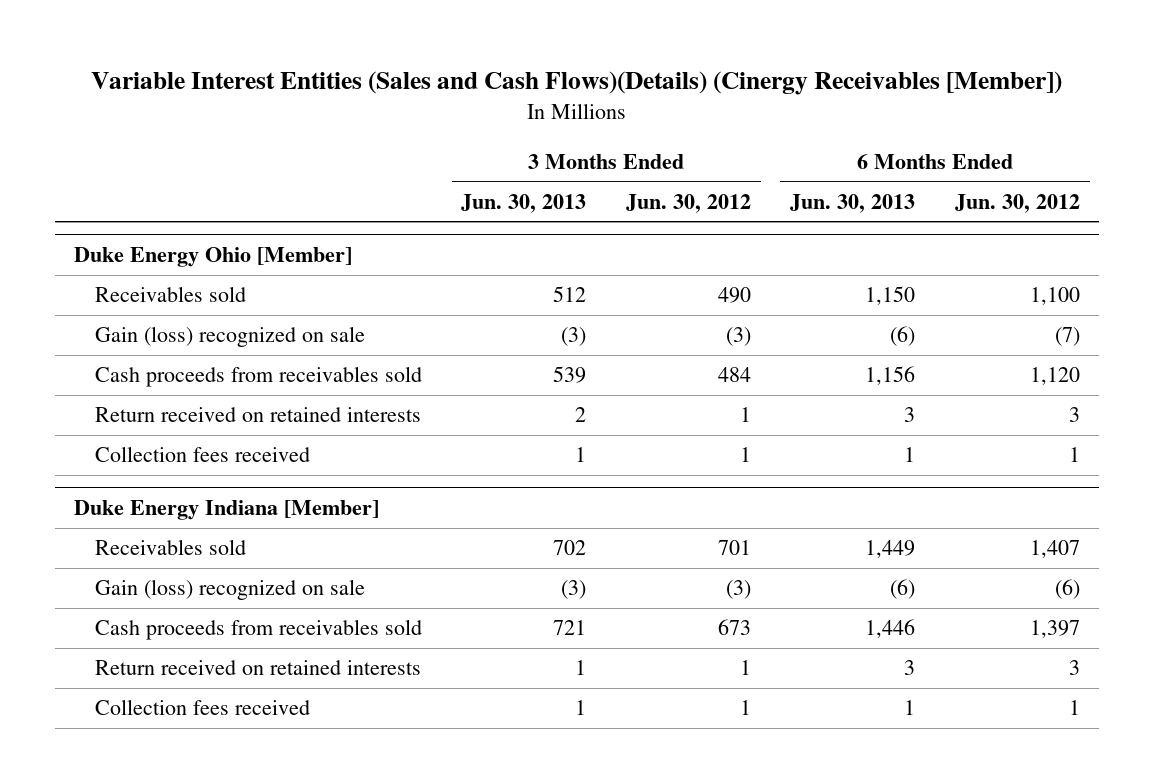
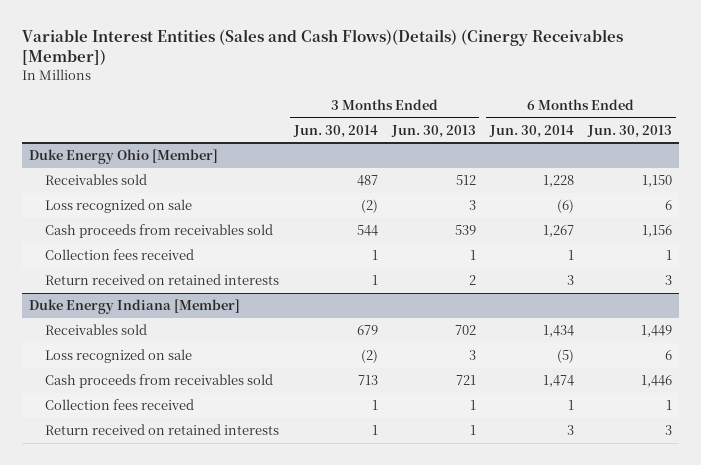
[625,193,751,213] Jun. 30, 2012 -> none
[954,193,1080,213] Jun. 30, 2012 -> none
none -> [292,124,378,138] Jun. 30, 2014
none -> [488,124,574,138] Jun. 30, 2014
[94,326,365,348] Gain (loss) recognized on sale -> [45,199,193,214] Loss recognized on sale
[561,327,587,347] (3) -> [468,200,476,211] 3
[890,326,916,347] (6) -> [665,200,673,211] 6
[94,407,421,423] Return received on retained interests -> [45,274,280,286] Return received on retained interests
[94,579,365,601] Gain (loss) recognized on sale -> [45,349,193,364] Loss recognized on sale
[561,580,587,600] (3) -> [468,350,476,361] 3
[890,579,916,600] (6) -> [665,350,673,361] 6
[94,660,421,676] Return received on retained interests -> [45,424,280,436] Return received on retained interests

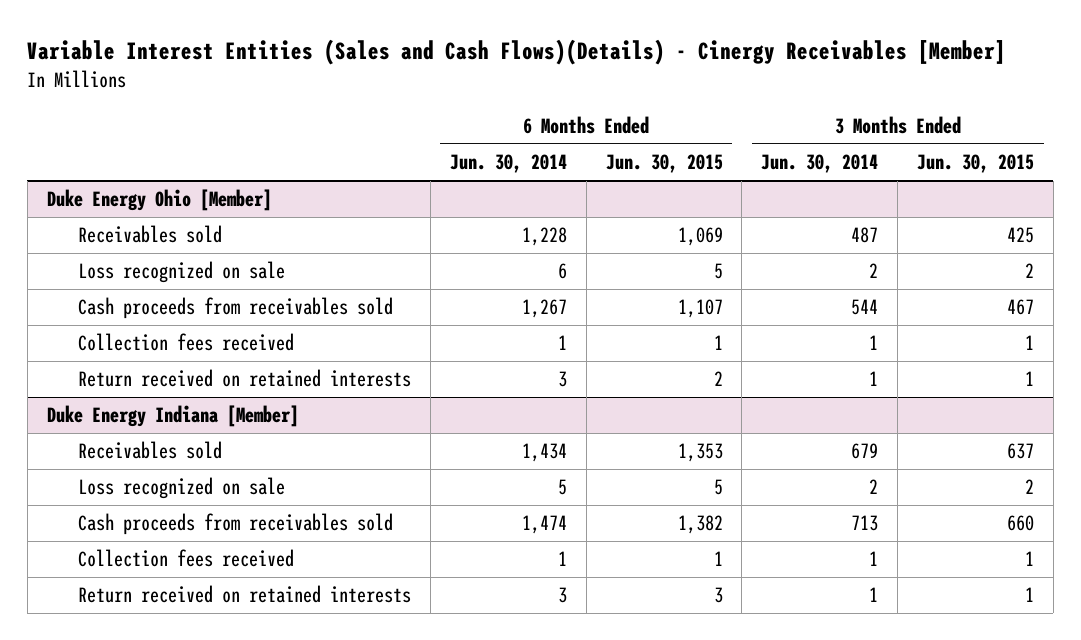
[21,28,623,66] Variable Interest Entities (Sales and Cash Flows)(Details) (Cinergy Receivables [Member]) -> [27,39,1007,66] Variable Interest Entities (Sales and Cash Flows)(Details) - Cinergy Receivables [Member]
[390,124,476,138] Jun. 30, 2013 -> none
[587,124,673,138] Jun. 30, 2013 -> none
none -> [605,154,723,174] Jun. 30, 2015
none -> [916,154,1034,174] Jun. 30, 2015
[360,199,378,214] (2) -> [869,263,879,279] 2
[556,199,574,214] (6) -> [558,263,568,280] 6
[360,349,378,364] (2) -> [869,479,879,495] 2
[556,349,574,364] (5) -> [558,479,568,496] 5

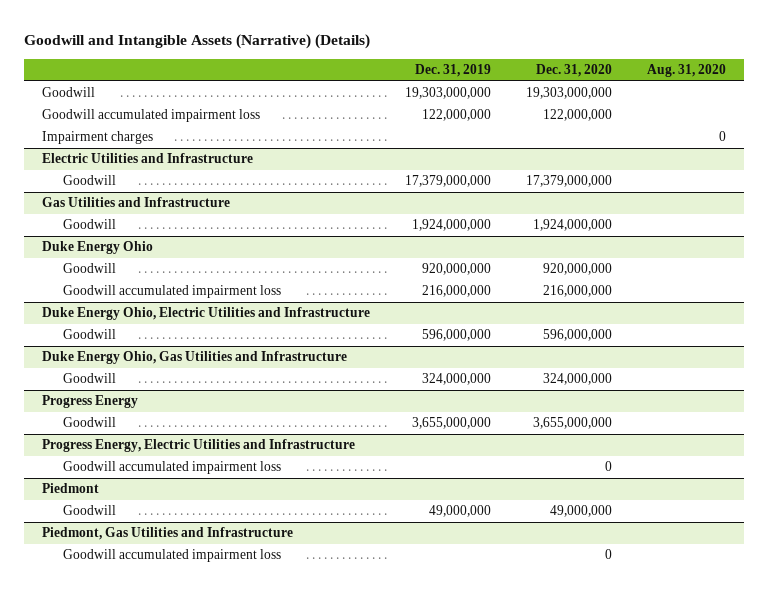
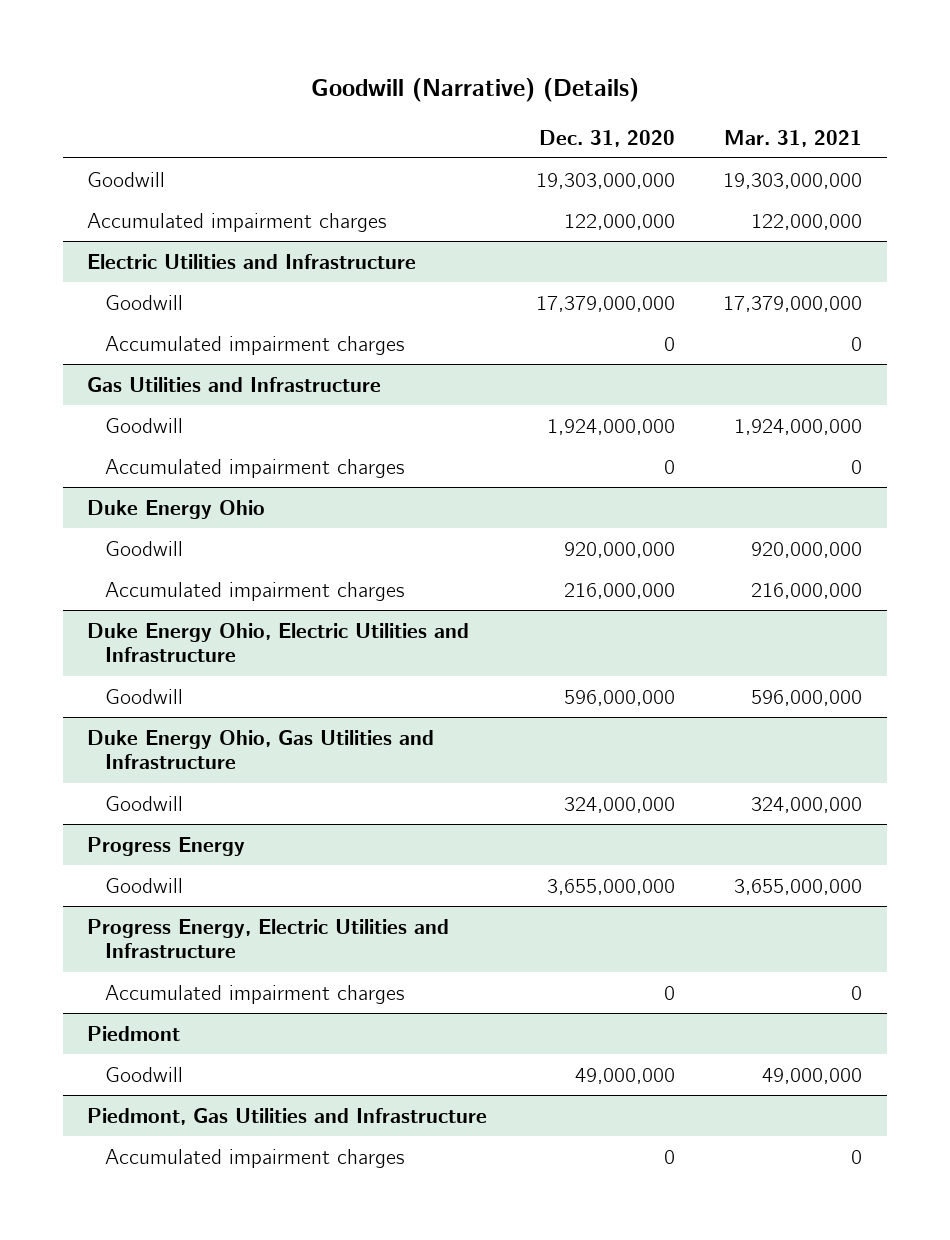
[24,34,371,50] Goodwill and Intangible Assets (Narrative) (Details) -> [310,77,639,102] Goodwill (Narrative) (Details)
[414,64,491,78] Dec. 31, 2019 -> none
[647,64,727,78] Aug. 31, 2020 -> none
none -> [724,129,863,147] Mar. 31, 2021
[41,131,153,145] Impairment charges -> none
[41,109,260,123] Goodwill accumulated impairment loss -> [87,212,387,232] Accumulated impairment charges
none -> [105,335,405,355] Accumulated impairment charges
none -> [105,458,405,478] Accumulated impairment charges
[62,285,281,299] Goodwill accumulated impairment loss -> [105,581,405,601] Accumulated impairment charges
[62,461,281,475] Goodwill accumulated impairment loss -> [105,984,405,1004] Accumulated impairment charges
[62,549,281,563] Goodwill accumulated impairment loss -> [105,1148,405,1168] Accumulated impairment charges

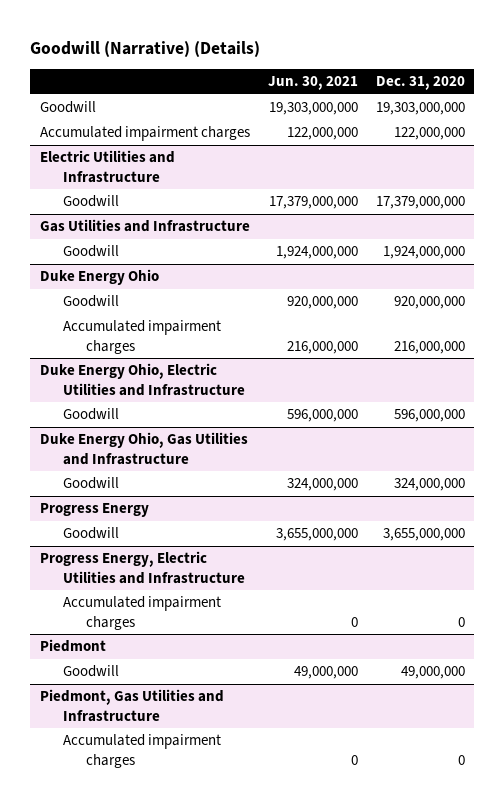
[724,129,863,147] Mar. 31, 2021 -> none
none -> [267,76,358,91] Jun. 30, 2021
[105,335,405,355] Accumulated impairment charges -> none
[105,458,405,478] Accumulated impairment charges -> none

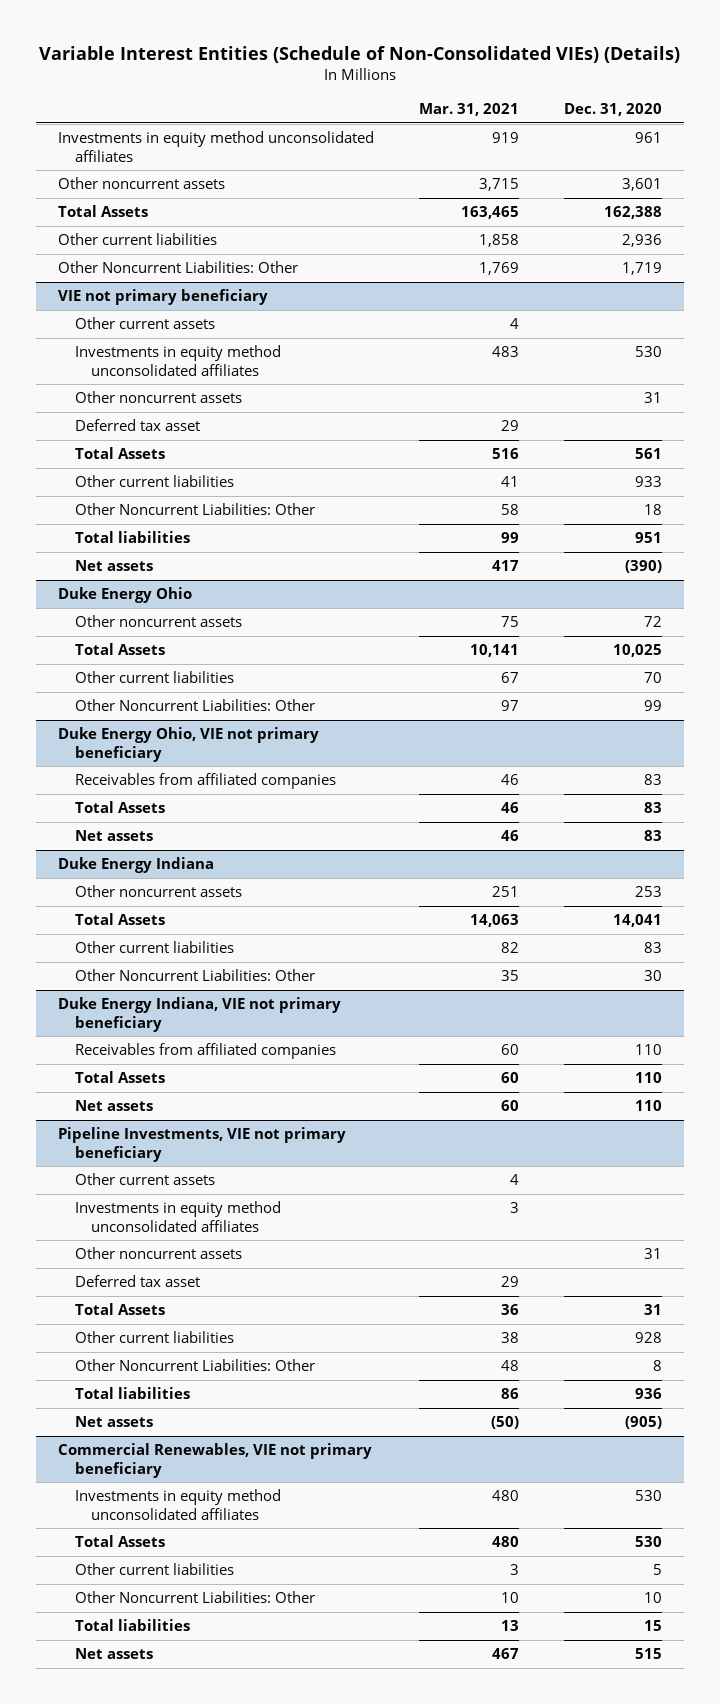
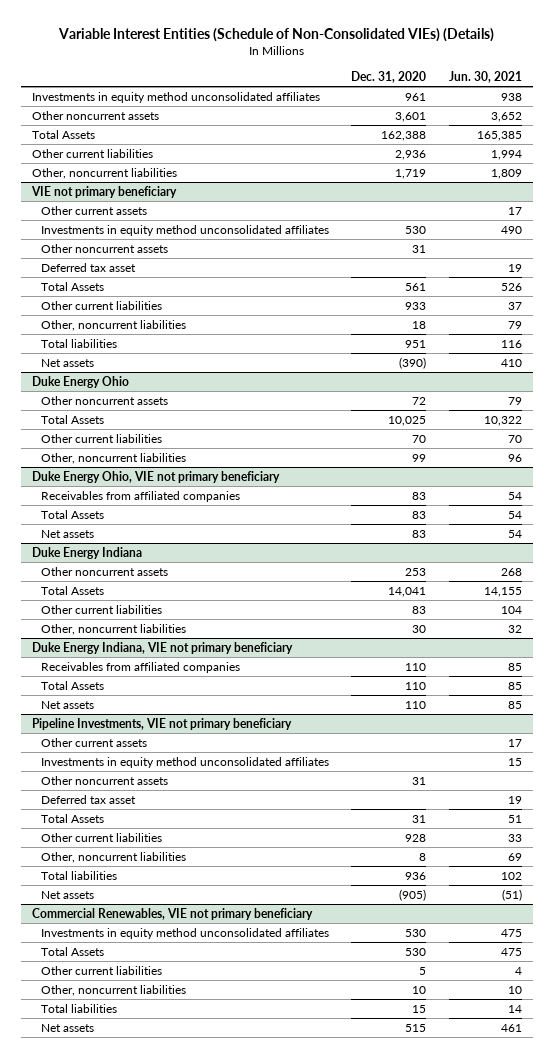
[419,103,520,117] Mar. 31, 2021 -> none
none -> [448,71,522,84] Jun. 30, 2021
[58,261,299,274] Other Noncurrent Liabilities: Other -> [31,167,177,179] Other, noncurrent liabilities
[74,503,315,516] Other Noncurrent Liabilities: Other -> [41,319,187,331] Other, noncurrent liabilities
[74,699,315,712] Other Noncurrent Liabilities: Other -> [41,452,187,464] Other, noncurrent liabilities
[74,969,315,982] Other Noncurrent Liabilities: Other -> [41,623,187,635] Other, noncurrent liabilities
[74,1359,315,1372] Other Noncurrent Liabilities: Other -> [41,851,187,863] Other, noncurrent liabilities
[74,1591,315,1604] Other Noncurrent Liabilities: Other -> [41,984,187,996] Other, noncurrent liabilities

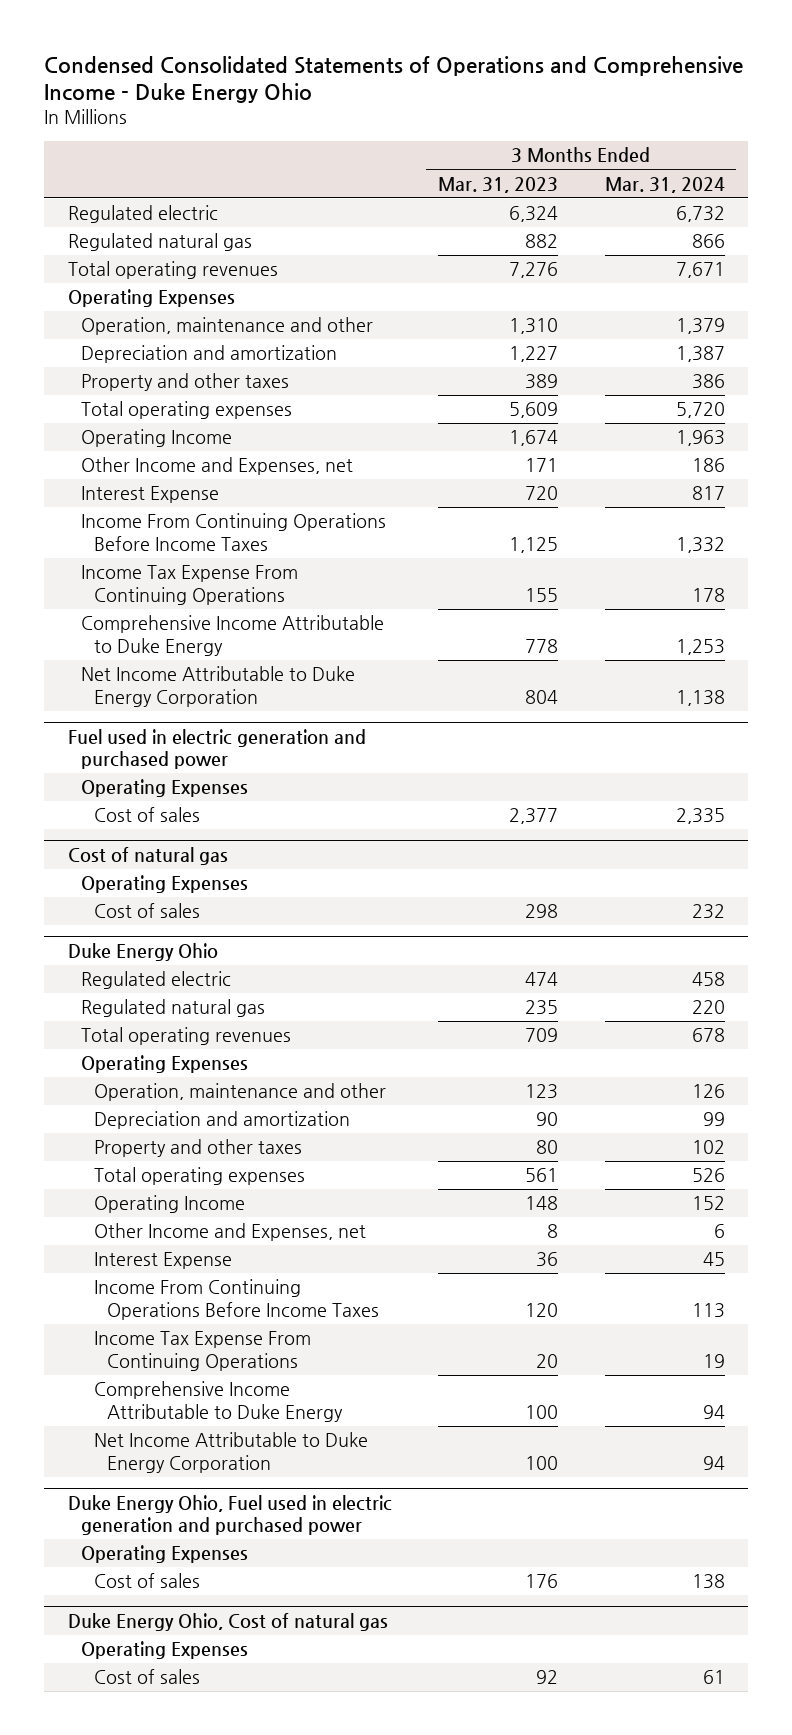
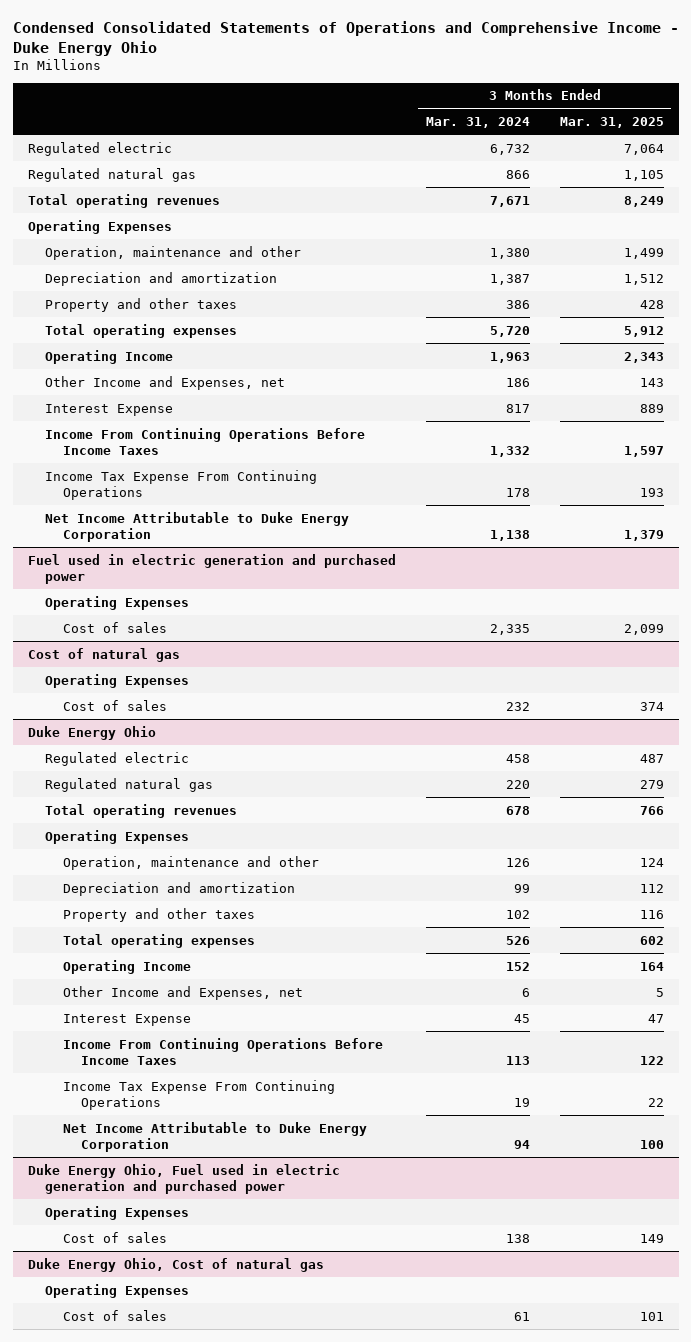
[438,176,559,193] Mar. 31, 2023 -> none
none -> [559,117,664,129] Mar. 31, 2025
[675,318,725,335] 1,379 -> [489,247,530,259] 1,380
[80,615,384,656] Comprehensive Income Attributable to Duke Energy -> none
[94,1381,344,1422] Comprehensive Income Attributable to Duke Energy -> none

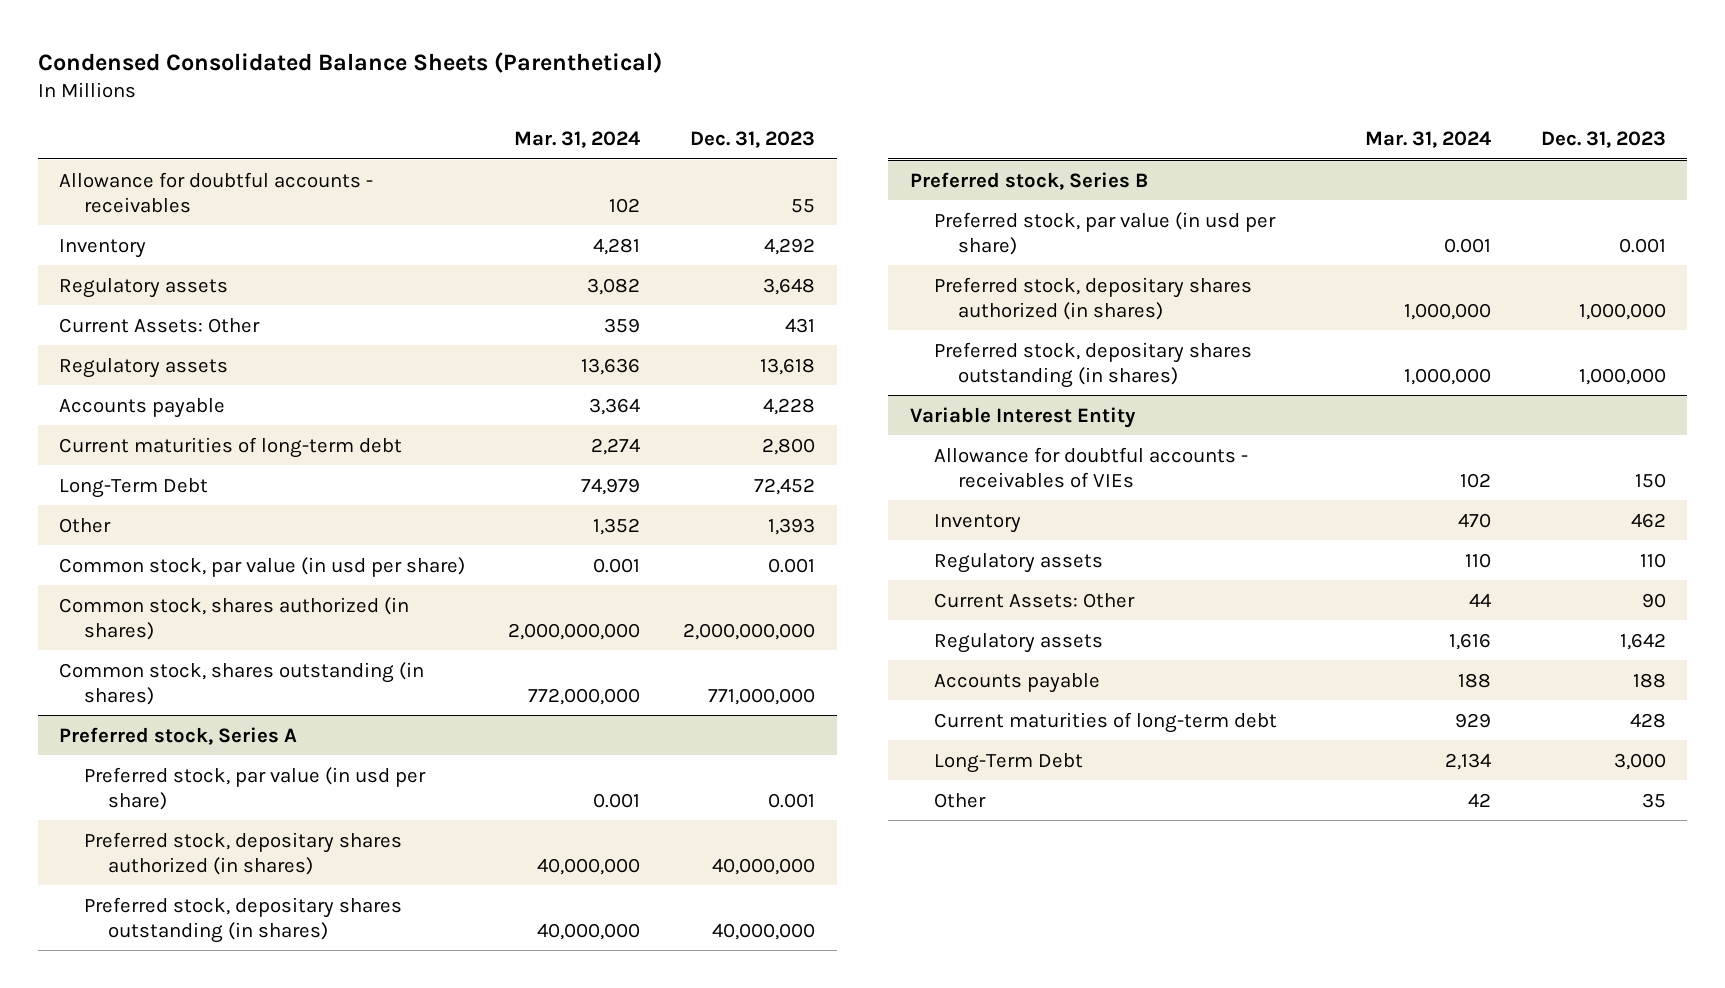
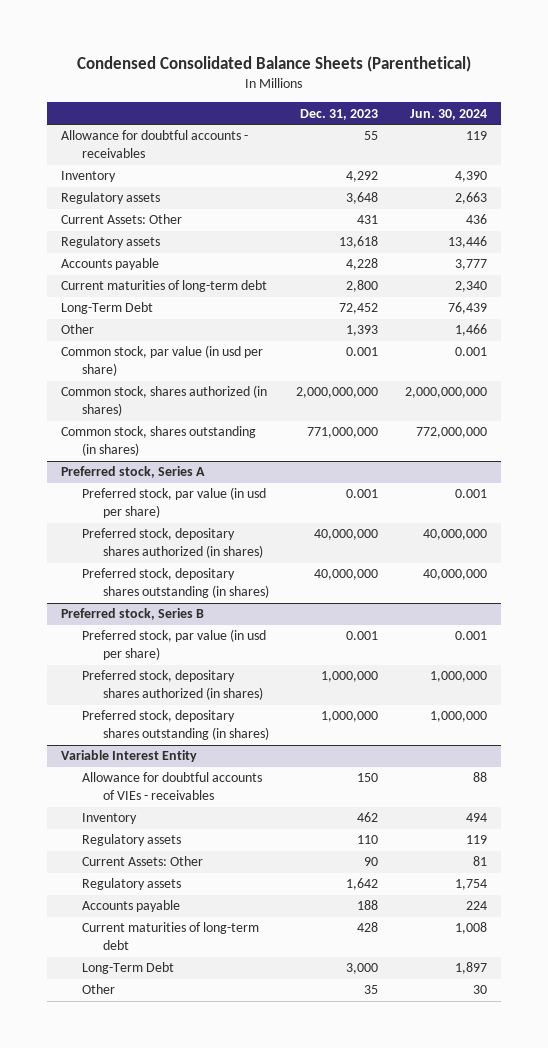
[514,130,641,148] Mar. 31, 2024 -> none
none -> [410,108,488,120] Jun. 30, 2024
[933,446,1248,488] Allowance for doubtful accounts - receivables of VIEs -> [81,772,262,801] Allowance for doubtful accounts of VIEs - receivables

